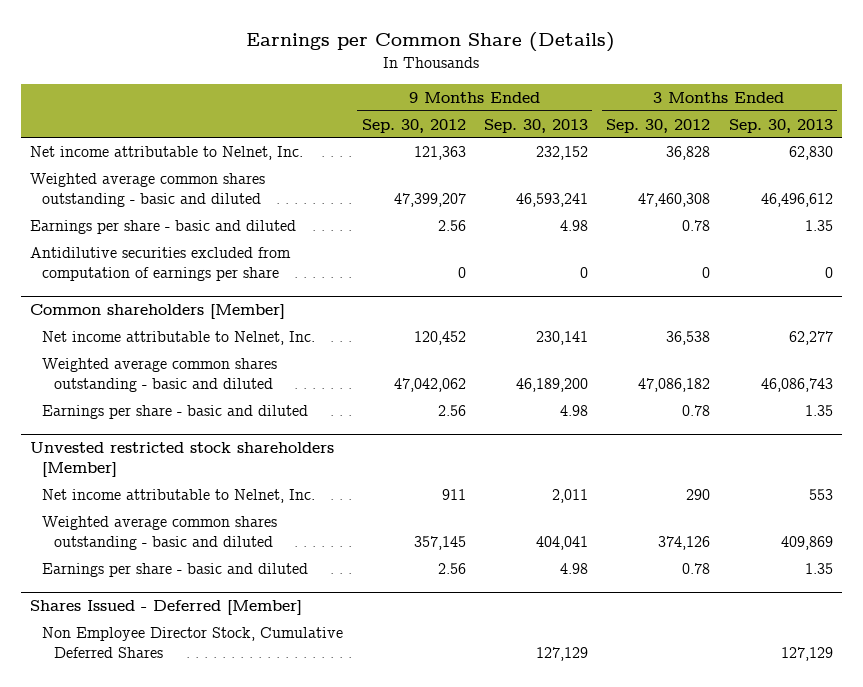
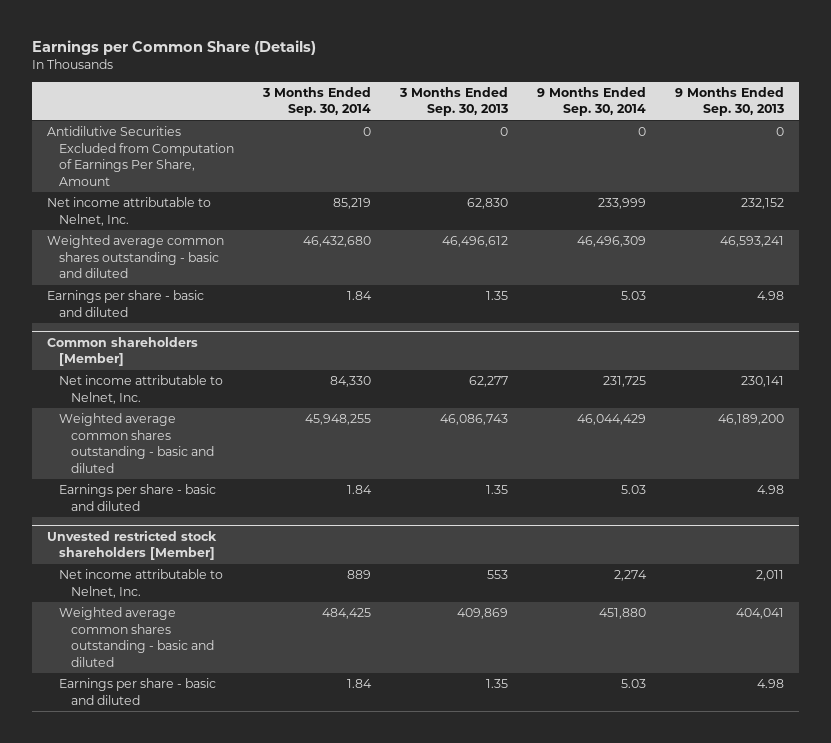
[361,118,466,133] Sep. 30, 2012 -> none
[606,118,711,133] Sep. 30, 2012 -> none
none -> [262,86,372,117] 3 Months Ended Sep. 30, 2014
none -> [537,86,647,117] 9 Months Ended Sep. 30, 2014
none -> [46,126,234,186] Antidilutive Securities Excluded from Computation of Earnings Per Share, Amount
[29,246,291,282] Antidilutive securities excluded from computation of earnings per share -> none
[29,600,302,616] Shares Issued - Deferred [Member] -> none
[42,626,344,659] Non Employee Director Stock, Cumulative Deferred Shares -> none

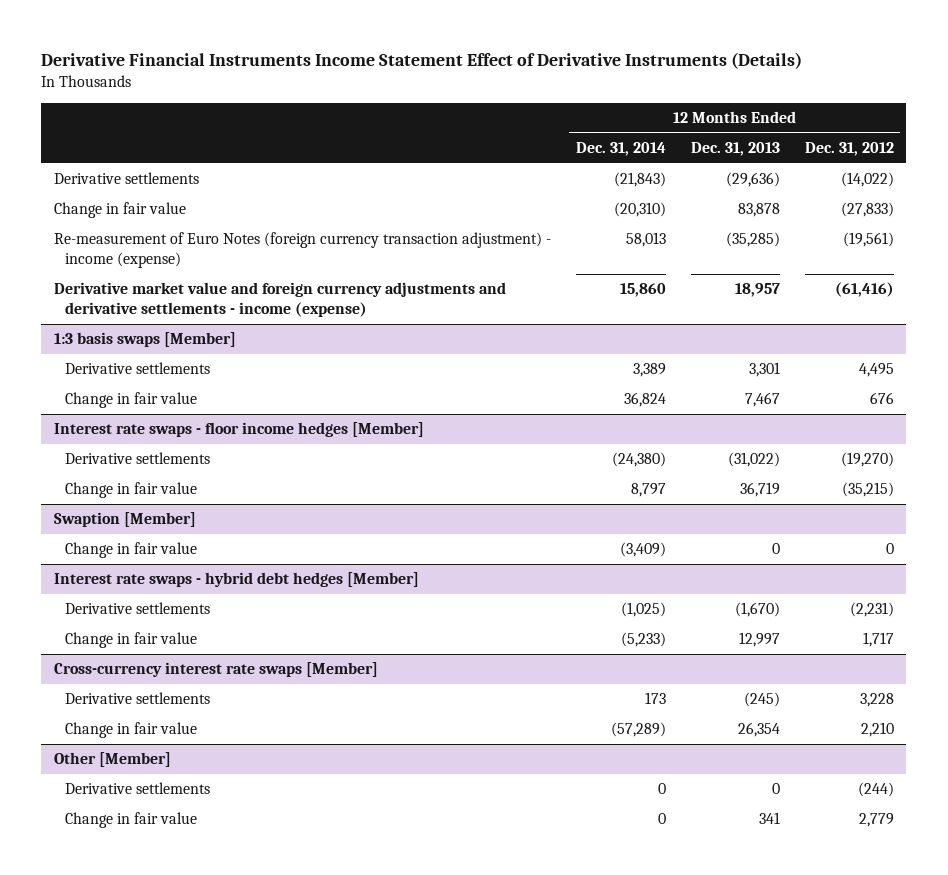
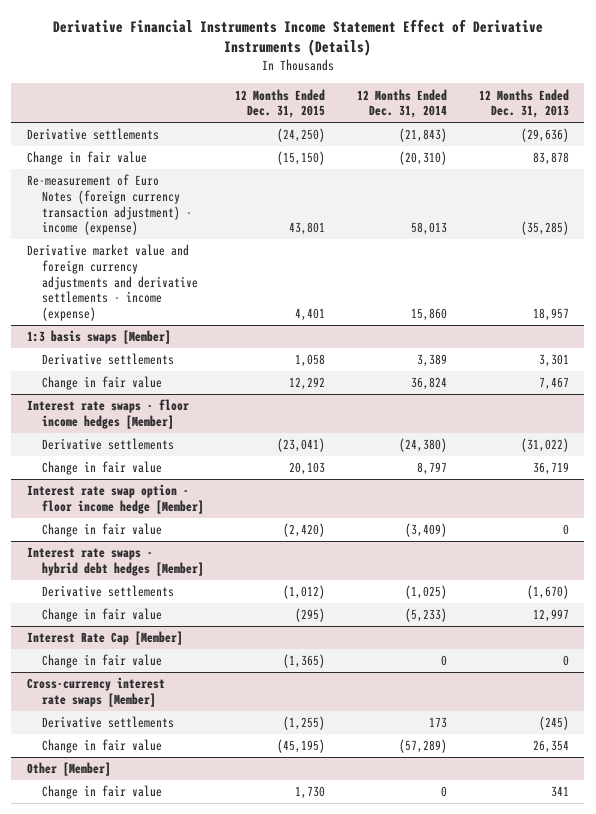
[804,142,894,157] Dec. 31, 2012 -> none
none -> [235,88,326,119] 12 Months Ended Dec. 31, 2015
[53,512,196,528] Swaption [Member] -> [27,484,204,515] Interest rate swap option - floor income hedge [Member]
none -> [27,631,184,646] Interest Rate Cap [Member]
none -> [41,654,162,669] Change in fair value
[64,782,210,795] Derivative settlements -> none

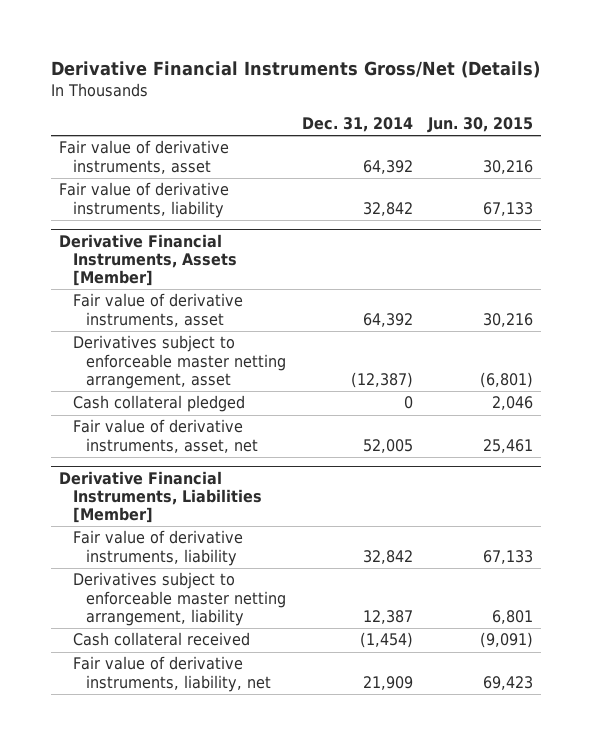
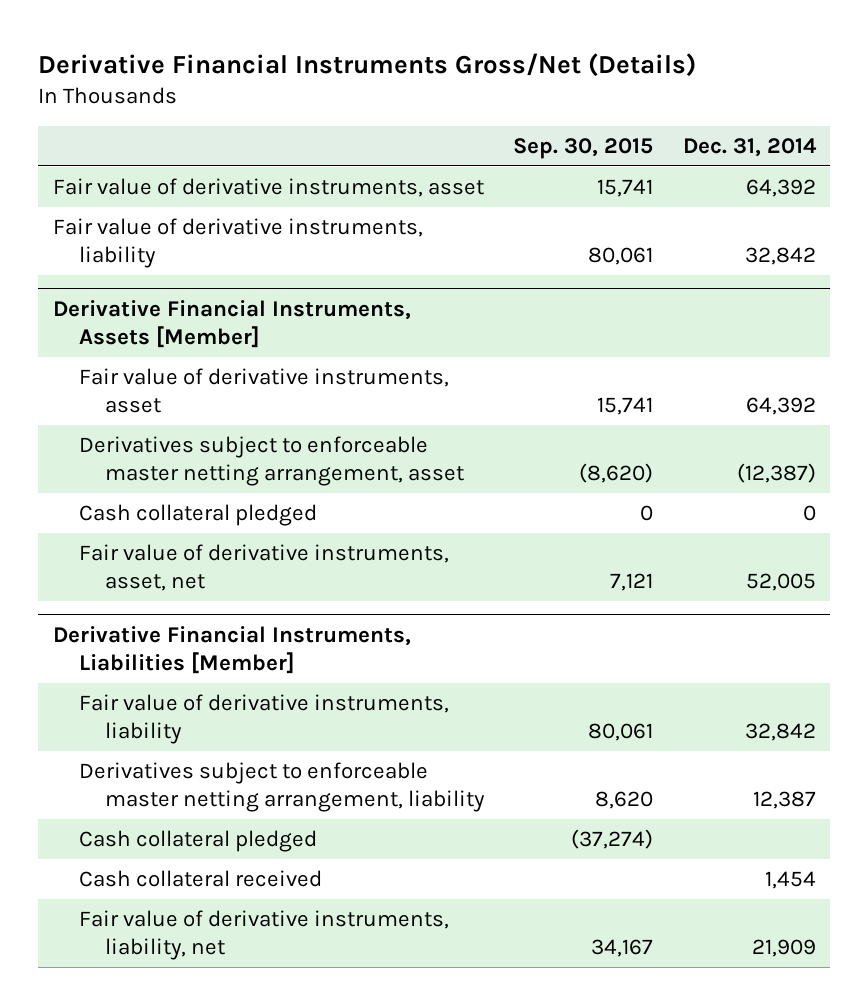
[427,116,534,133] Jun. 30, 2015 -> none
none -> [513,137,654,159] Sep. 30, 2015
none -> [79,830,318,853] Cash collateral pledged
[359,632,413,649] (1,454) -> [764,871,816,890] 1,454

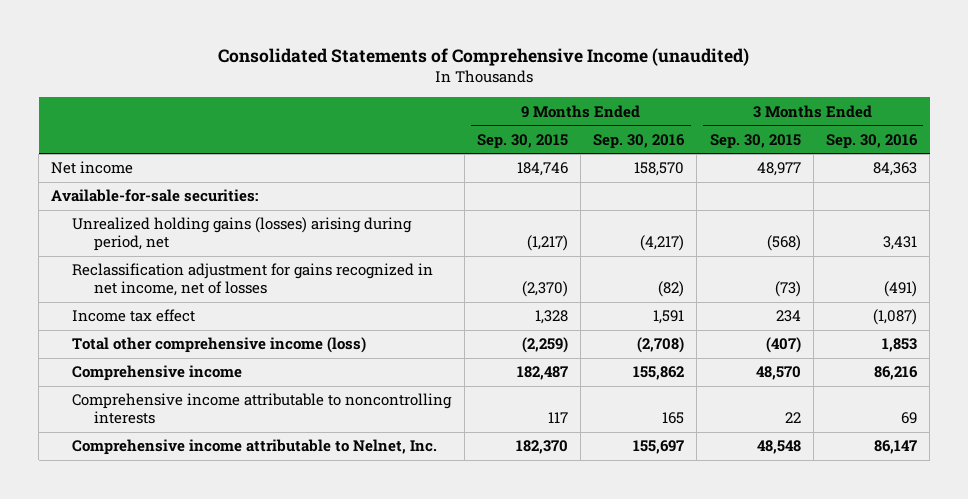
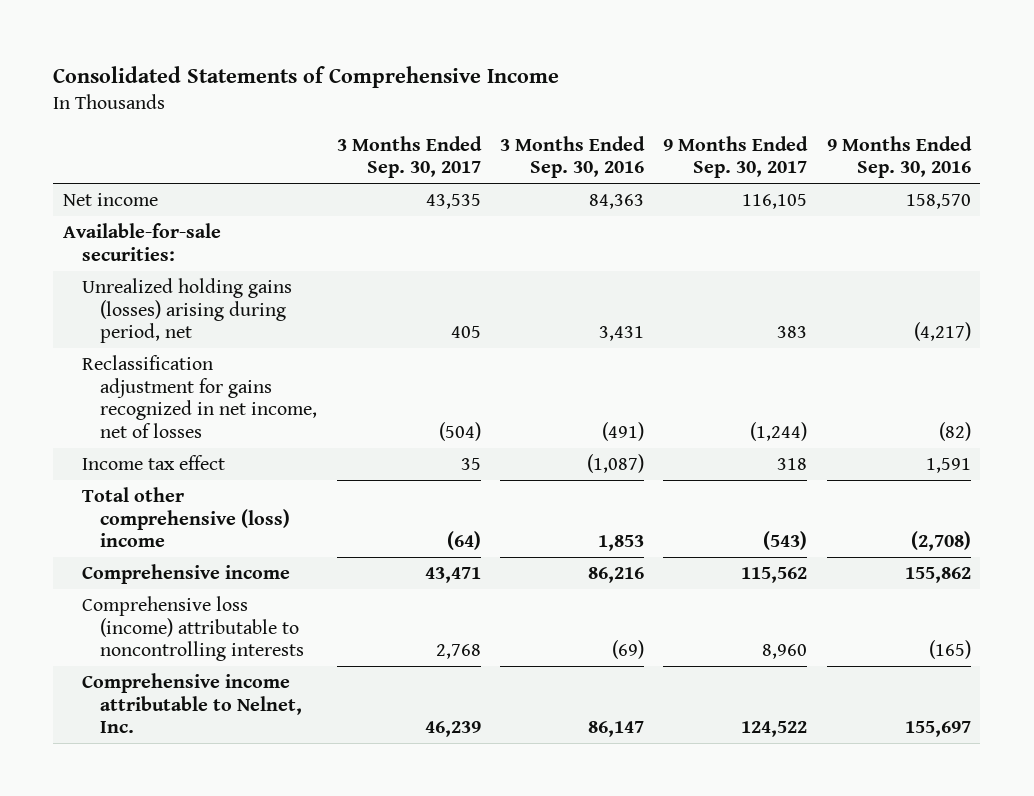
[218,47,750,66] Consolidated Statements of Comprehensive Income (unaudited) -> [53,66,560,89] Consolidated Statements of Comprehensive Income
[476,133,568,149] Sep. 30, 2015 -> none
[709,133,801,149] Sep. 30, 2015 -> none
none -> [336,135,482,179] 3 Months Ended Sep. 30, 2017
none -> [663,135,809,179] 9 Months Ended Sep. 30, 2017
[72,337,367,354] Total other comprehensive income (loss) -> [81,486,291,548] Total other comprehensive (loss) income
[72,393,453,424] Comprehensive income attributable to noncontrolling interests -> [81,595,305,662] Comprehensive loss (income) attributable to noncontrolling interests
[662,411,685,424] 165 -> [928,640,971,660] (165)
[901,411,918,424] 69 -> [611,640,644,660] (69)

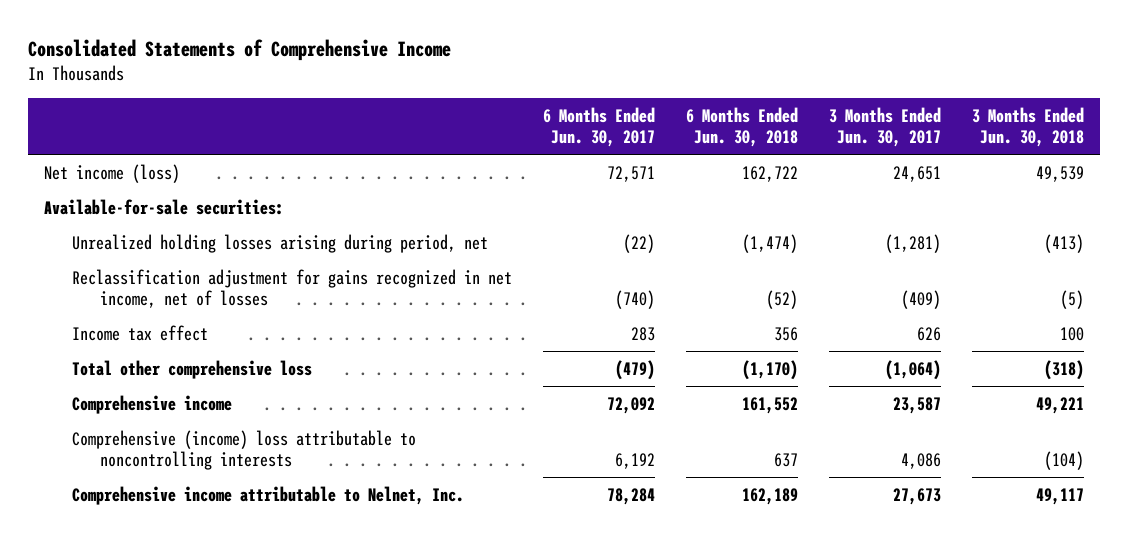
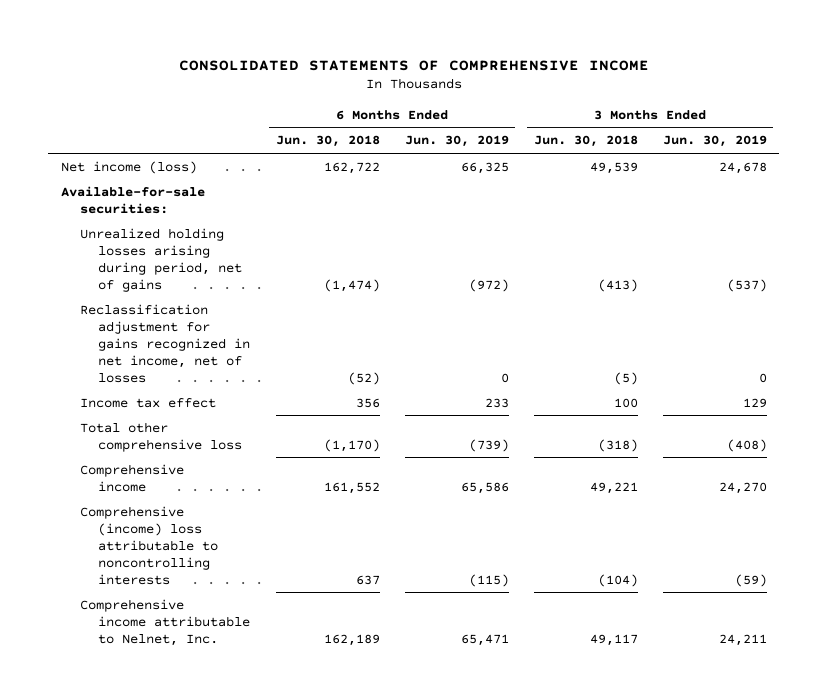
[28,39,452,62] Consolidated Statements of Comprehensive Income -> [178,59,649,71] CONSOLIDATED STATEMENTS OF COMPREHENSIVE INCOME
[542,107,655,148] 6 Months Ended Jun. 30, 2017 -> none
[829,107,942,148] 3 Months Ended Jun. 30, 2017 -> none
none -> [404,135,509,148] Jun. 30, 2019
none -> [662,135,767,148] Jun. 30, 2019
[71,233,488,253] Unrealized holding losses arising during period, net -> [79,227,243,292] Unrealized holding losses arising during period, net of gains

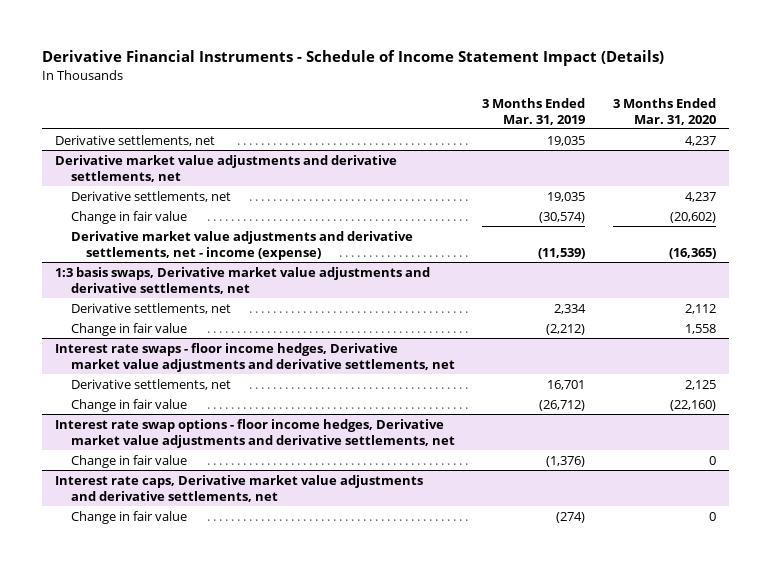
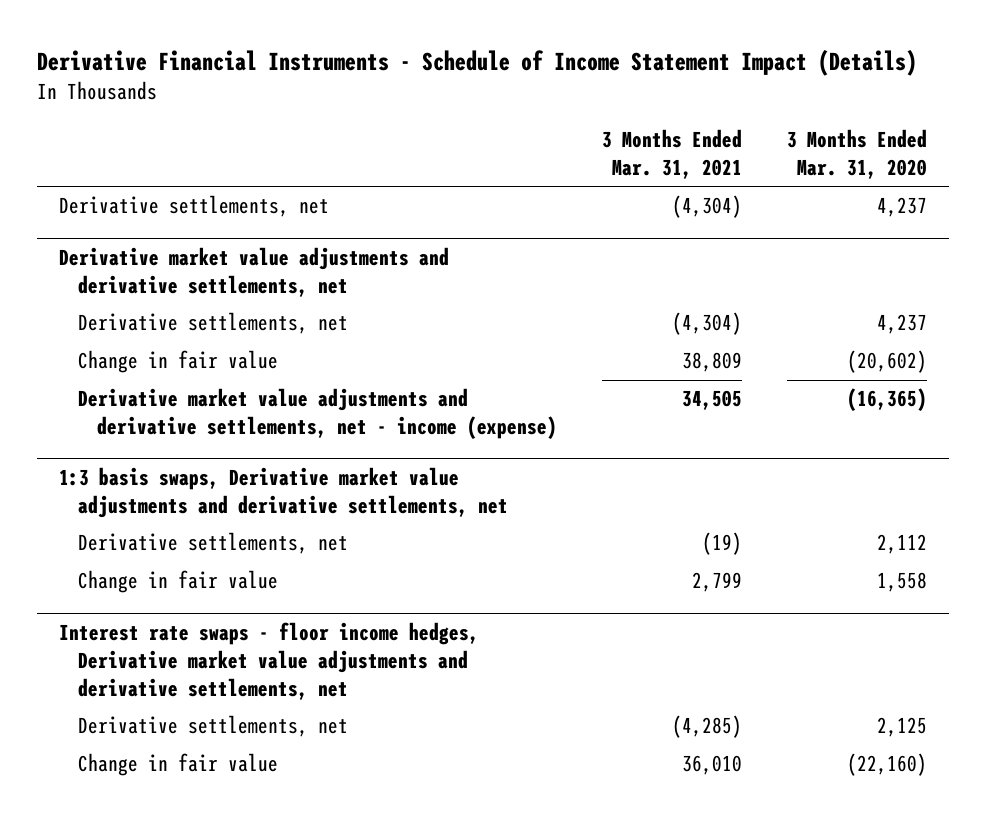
[482,97,586,125] 3 Months Ended Mar. 31, 2019 -> none
none -> [601,128,742,179] 3 Months Ended Mar. 31, 2021
[55,418,455,448] Interest rate swap options - floor income hedges, Derivative market value adjustments and derivative settlements, net -> none
[70,454,187,468] Change in fair value -> none
[55,474,424,502] Interest rate caps, Derivative market value adjustments and derivative settlements, net -> none
[70,510,187,524] Change in fair value -> none

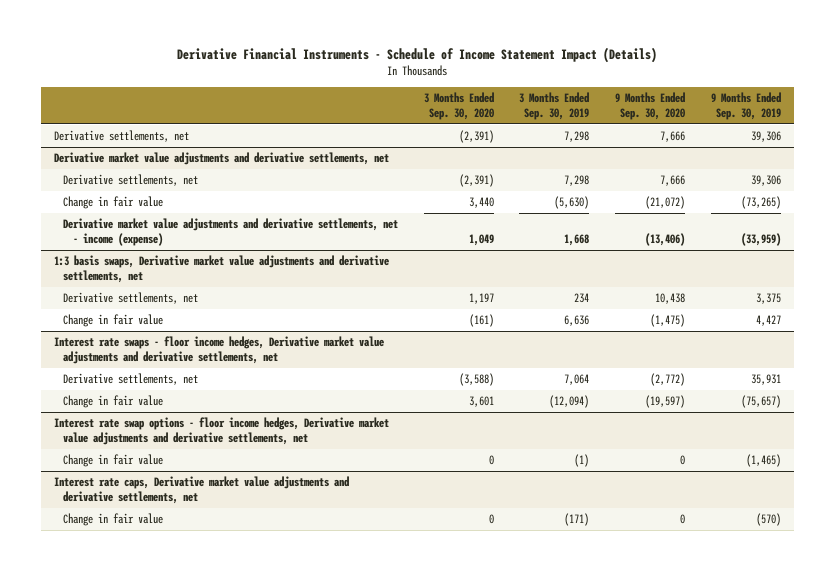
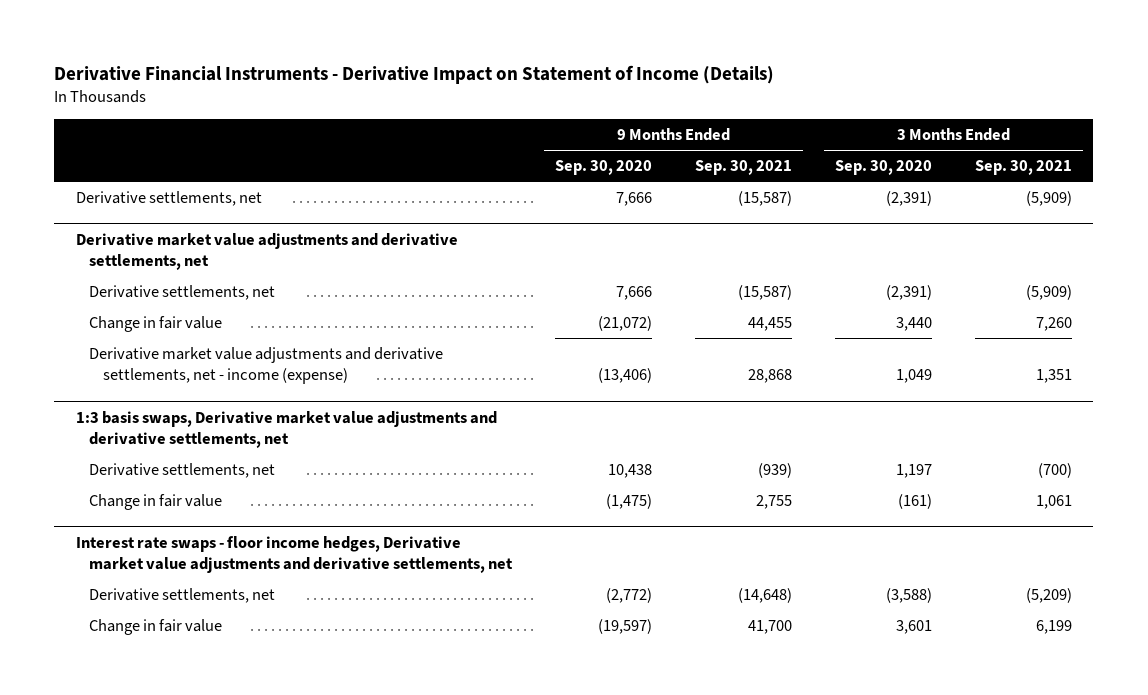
[177,47,658,64] Derivative Financial Instruments - Schedule of Income Statement Impact (Details) -> [54,64,775,84] Derivative Financial Instruments - Derivative Impact on Statement of Income (Details)
[519,92,590,120] 3 Months Ended Sep. 30, 2019 -> none
[710,92,781,120] 9 Months Ended Sep. 30, 2019 -> none
none -> [695,160,793,176] Sep. 30, 2021
none -> [975,160,1073,176] Sep. 30, 2021
[53,417,389,445] Interest rate swap options - floor income hedges, Derivative market value adjustments and derivative settlements, net -> none
[63,454,164,468] Change in fair value -> none
[53,476,349,504] Interest rate caps, Derivative market value adjustments and derivative settlements, net -> none
[63,513,164,527] Change in fair value -> none

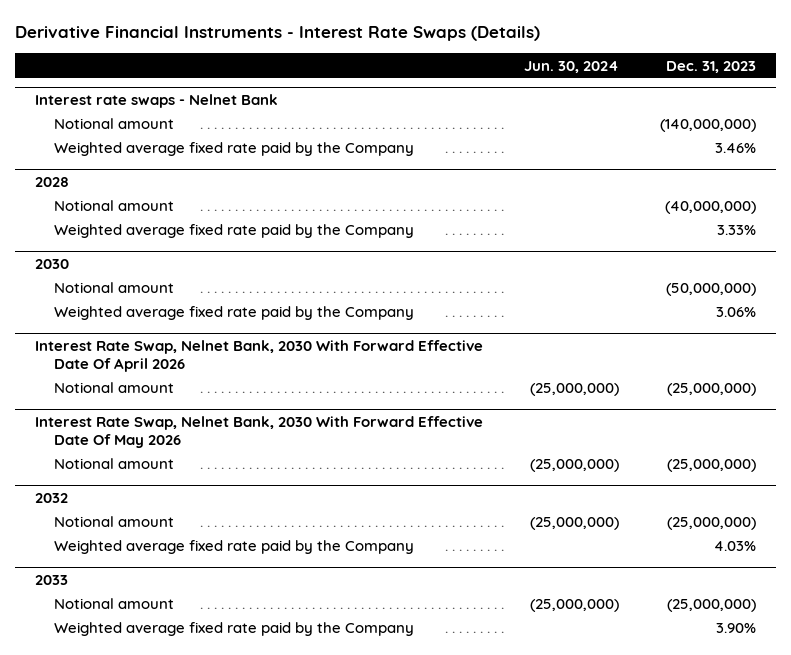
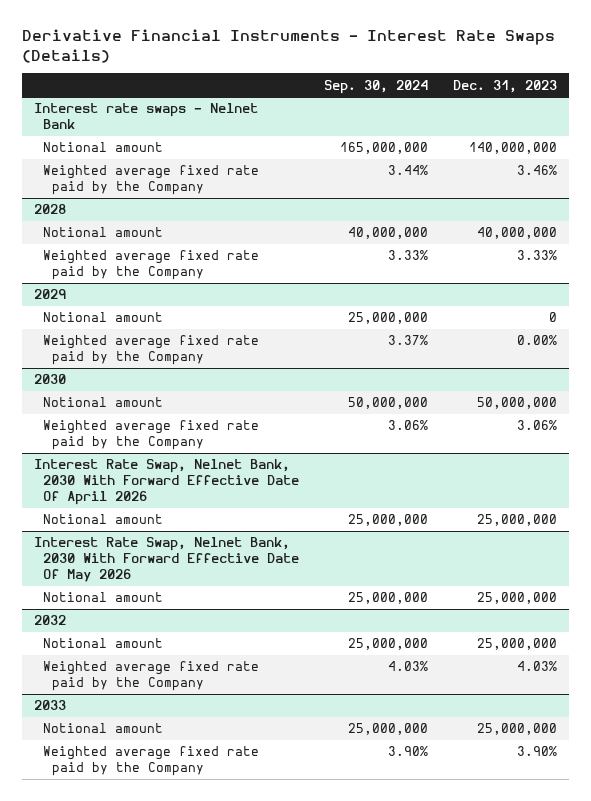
[524,60,620,73] Jun. 30, 2024 -> none
none -> [323,79,428,94] Sep. 30, 2024
[659,119,756,133] (140,000,000) -> [468,142,557,155] 140,000,000
[664,201,756,215] (40,000,000) -> [476,227,557,240] 40,000,000
none -> [34,289,67,300] 2029
none -> [43,312,164,323] Notional amount
none -> [43,335,260,366] Weighted average fixed rate paid by the Company
[665,283,756,297] (50,000,000) -> [476,397,557,410] 50,000,000
[666,383,756,397] (25,000,000) -> [476,514,557,527] 25,000,000
[666,459,756,473] (25,000,000) -> [476,592,557,605] 25,000,000
[666,517,756,531] (25,000,000) -> [476,638,557,651] 25,000,000
[666,599,756,613] (25,000,000) -> [476,723,557,736] 25,000,000

